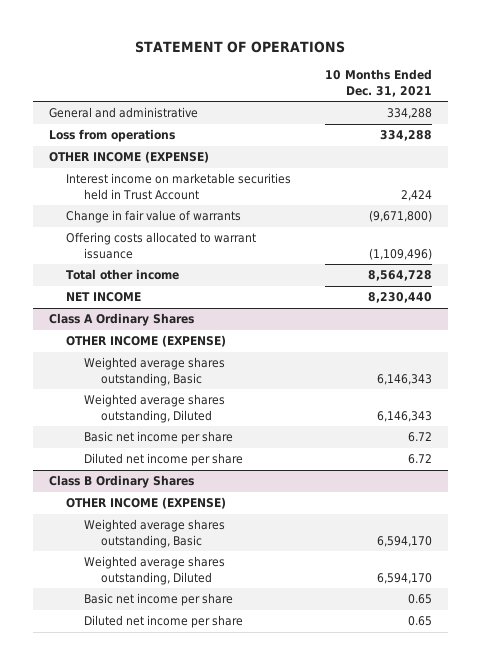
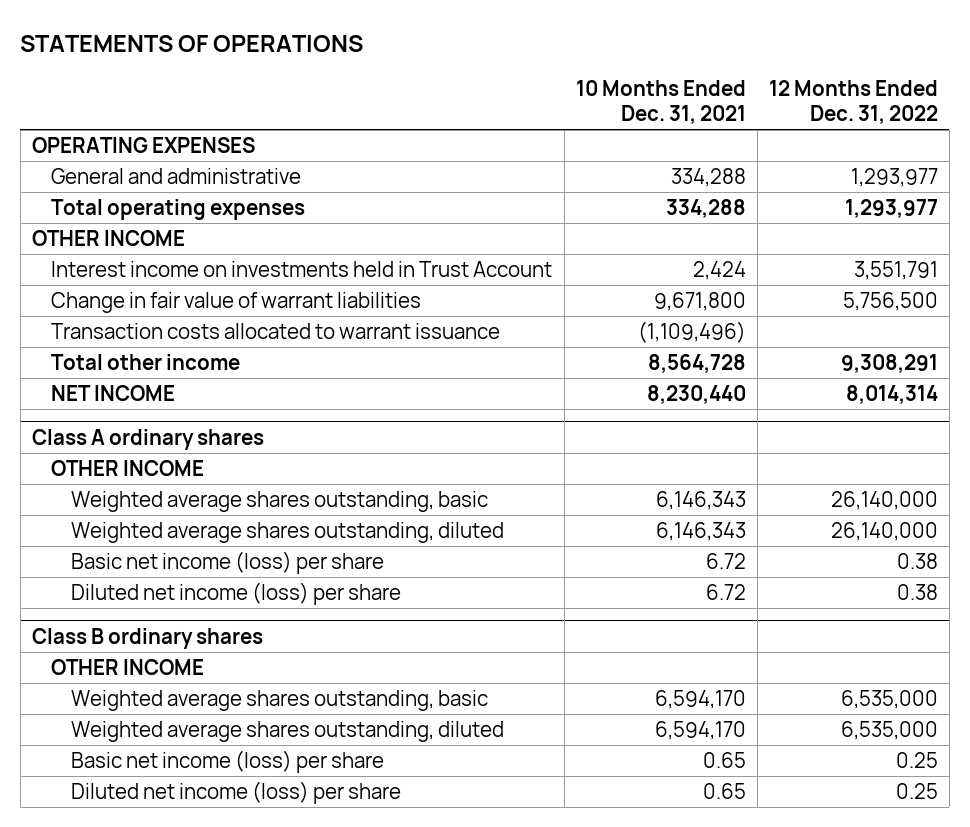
[135,40,346,53] STATEMENT OF OPERATIONS -> [20,35,364,53] STATEMENTS OF OPERATIONS
none -> [768,79,938,125] 12 Months Ended Dec. 31, 2022
none -> [32,136,256,153] OPERATING EXPENSES
[49,129,176,143] Loss from operations -> [51,198,306,220] Total operating expenses
[49,151,210,164] OTHER INCOME (EXPENSE) -> [32,229,186,246] OTHER INCOME
[66,173,292,200] Interest income on marketable securities held in Trust Account -> [51,260,553,277] Interest income on investments held in Trust Account
[66,210,242,224] Change in fair value of warrants -> [51,291,422,313] Change in fair value of warrant liabilities
[368,210,432,223] (9,671,800) -> [653,291,746,311] 9,671,800
[66,232,257,259] Offering costs allocated to warrant issuance -> [51,322,501,339] Transaction costs allocated to warrant issuance
[49,313,195,327] Class A Ordinary Shares -> [32,428,265,450] Class A ordinary shares
[66,335,227,348] OTHER INCOME (EXPENSE) -> [51,459,205,476] OTHER INCOME
[83,357,225,386] Weighted average shares outstanding, Basic -> [70,490,488,512] Weighted average shares outstanding, basic
[83,394,225,423] Weighted average shares outstanding, Diluted -> [70,521,504,543] Weighted average shares outstanding, diluted
[83,431,233,445] Basic net income per share -> [70,550,384,574] Basic net income (loss) per share
[83,453,243,467] Diluted net income per share -> [70,581,401,605] Diluted net income (loss) per share
[49,475,195,489] Class B Ordinary Shares -> [32,627,264,649] Class B ordinary shares
[66,497,227,510] OTHER INCOME (EXPENSE) -> [51,658,205,675] OTHER INCOME
[83,519,225,548] Weighted average shares outstanding, Basic -> [70,689,488,711] Weighted average shares outstanding, basic
[83,556,225,585] Weighted average shares outstanding, Diluted -> [70,720,504,742] Weighted average shares outstanding, diluted
[83,593,233,607] Basic net income per share -> [70,749,384,773] Basic net income (loss) per share
[83,615,243,629] Diluted net income per share -> [70,780,401,804] Diluted net income (loss) per share

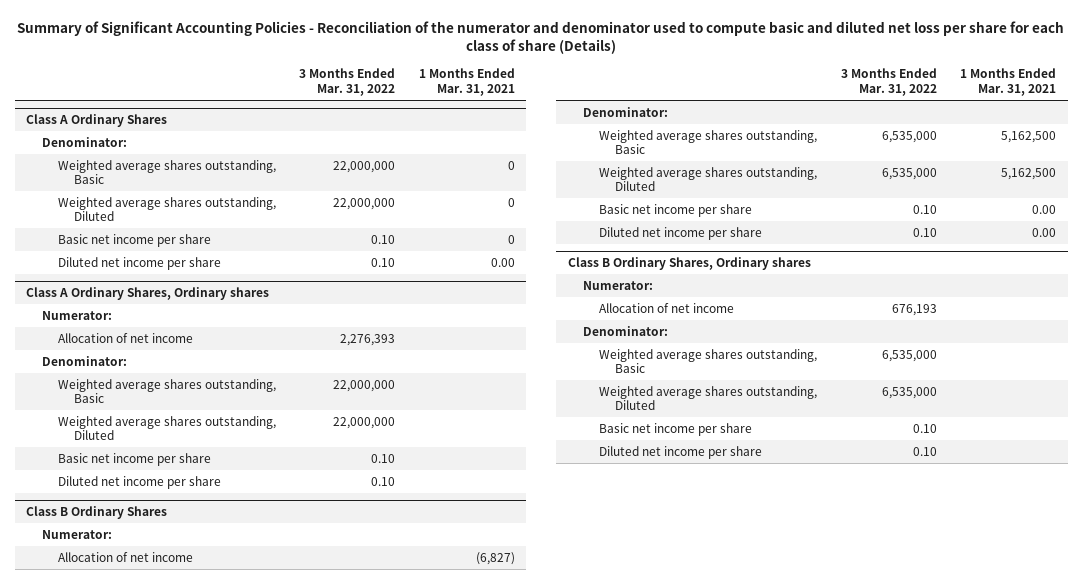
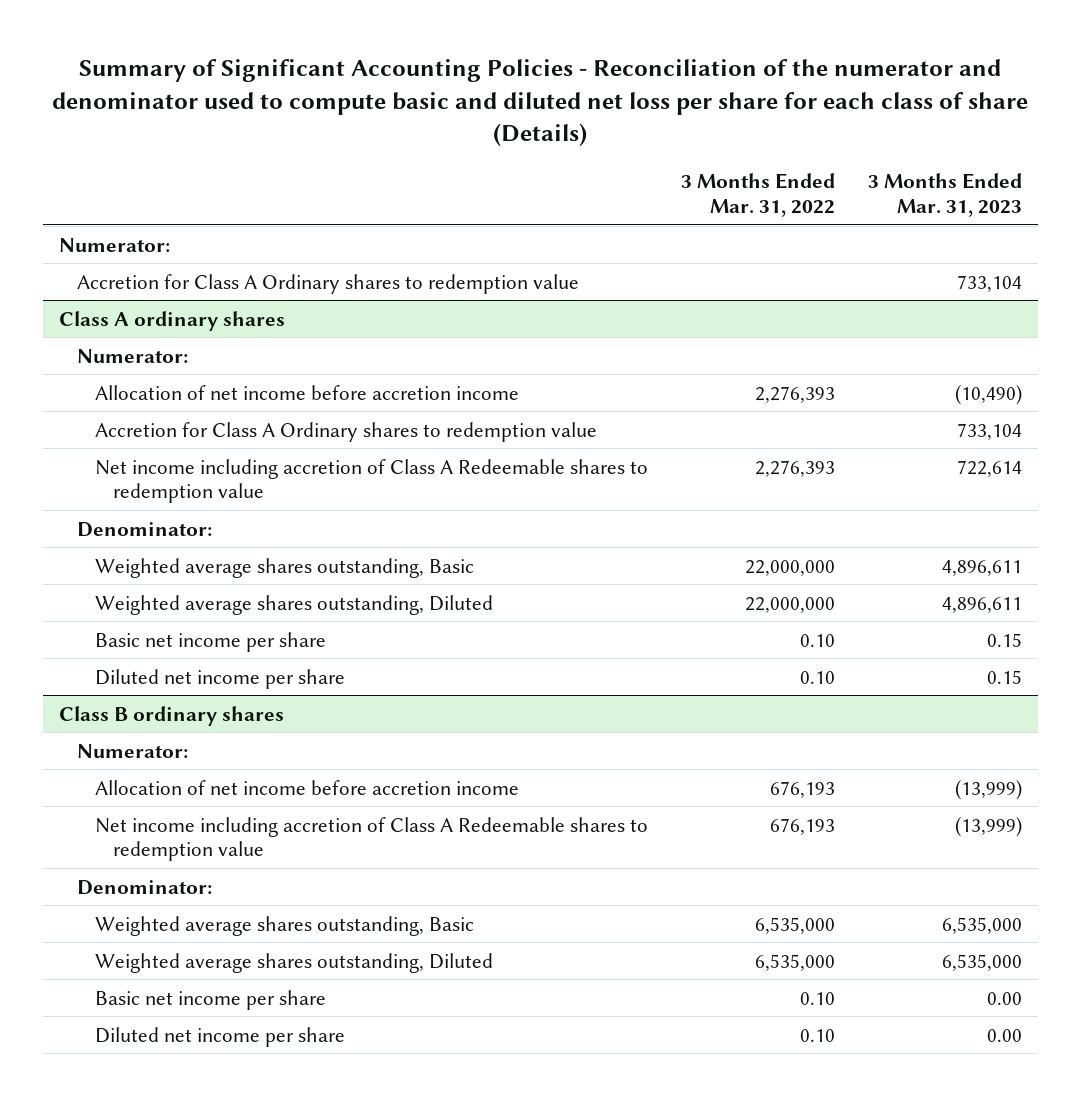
[418,68,515,97] 1 Months Ended Mar. 31, 2021 -> none
none -> [867,173,1022,217] 3 Months Ended Mar. 31, 2023
[26,113,168,127] Class A Ordinary Shares -> none
[42,136,128,147] Denominator: -> none
[57,159,276,185] Weighted average shares outstanding, Basic -> none
[57,196,276,222] Weighted average shares outstanding, Diluted -> none
[57,233,211,247] Basic net income per share -> none
[57,256,221,270] Diluted net income per share -> none
[26,286,270,300] Class A Ordinary Shares, Ordinary shares -> none
none -> [77,273,580,294] Accretion for Class A Ordinary shares to redemption value
none -> [59,310,286,331] Class A ordinary shares
none -> [77,348,189,363] Numerator:
[57,332,193,343] Allocation of net income -> [95,384,520,400] Allocation of net income before accretion income
none -> [95,421,598,442] Accretion for Class A Ordinary shares to redemption value
none -> [95,458,649,504] Net income including accretion of Class A Redeemable shares to redemption value
[42,529,113,539] Numerator: -> none
[57,551,193,562] Allocation of net income -> none
[583,106,669,117] Denominator: -> none
[599,129,818,155] Weighted average shares outstanding, Basic -> none
[599,166,818,192] Weighted average shares outstanding, Diluted -> none
[599,203,753,217] Basic net income per share -> none
[599,226,763,240] Diluted net income per share -> none
[567,256,811,270] Class B Ordinary Shares, Ordinary shares -> none
[26,505,168,519] Class B Ordinary Shares -> [59,705,285,726] Class B ordinary shares
[599,302,735,313] Allocation of net income -> [95,779,520,795] Allocation of net income before accretion income
none -> [95,816,649,862] Net income including accretion of Class A Redeemable shares to redemption value

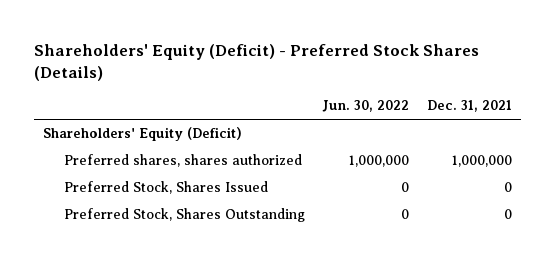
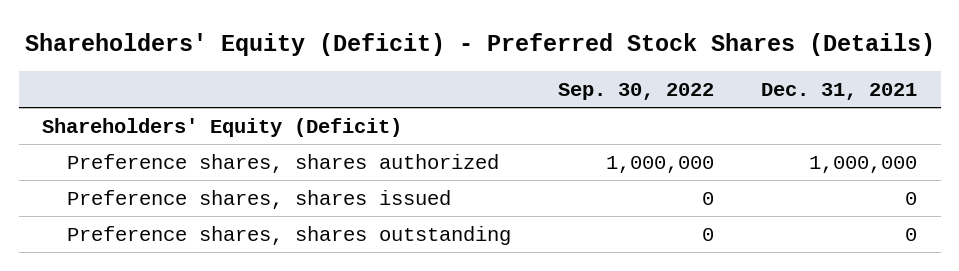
[321,100,409,113] Jun. 30, 2022 -> none
none -> [557,82,714,100] Sep. 30, 2022
[63,154,302,168] Preferred shares, shares authorized -> [66,153,499,173] Preference shares, shares authorized
[63,181,268,195] Preferred Stock, Shares Issued -> [66,189,451,209] Preference shares, shares issued
[63,208,305,223] Preferred Stock, Shares Outstanding -> [66,225,511,245] Preference shares, shares outstanding

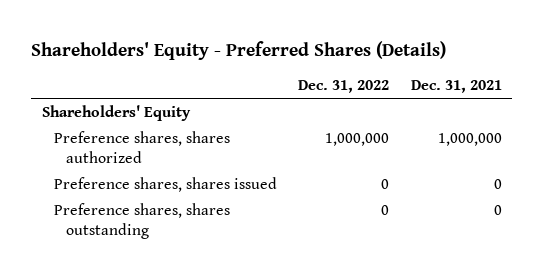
[24,32,935,56] Shareholders' Equity (Deficit) - Preferred Stock Shares (Details) -> [31,41,447,61] Shareholders' Equity - Preferred Shares (Details)
[557,82,714,100] Sep. 30, 2022 -> none
none -> [298,80,390,94] Dec. 31, 2022
[42,117,403,137] Shareholders' Equity (Deficit) -> [41,104,191,121] Shareholders' Equity

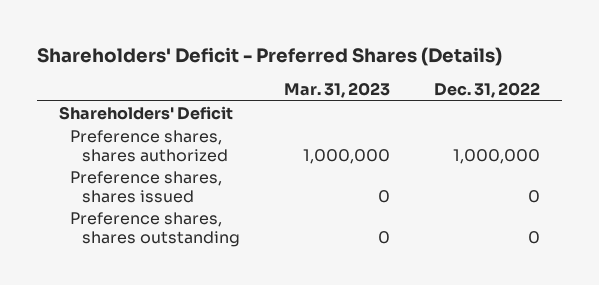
[31,41,447,61] Shareholders' Equity - Preferred Shares (Details) -> [37,46,503,66] Shareholders' Deficit - Preferred Shares (Details)
[410,80,502,94] Dec. 31, 2021 -> none
none -> [283,82,390,99] Mar. 31, 2023
[41,104,191,121] Shareholders' Equity -> [59,106,234,121] Shareholders' Deficit

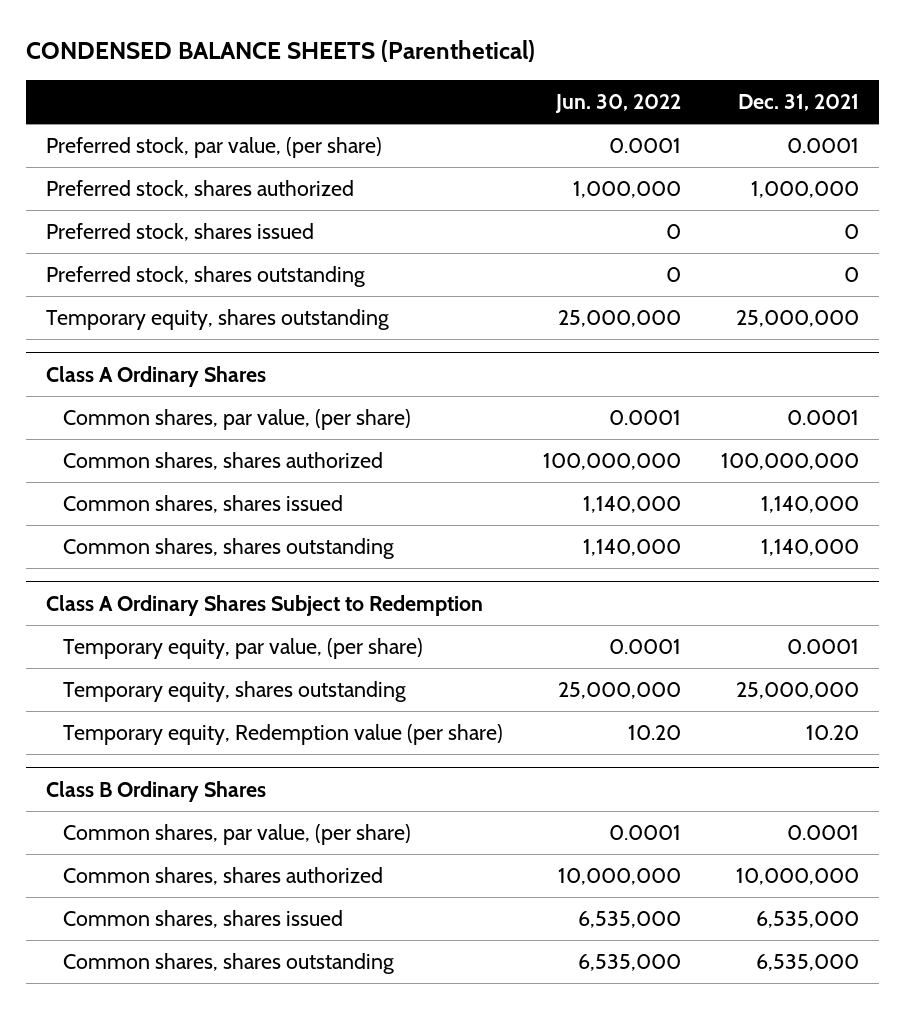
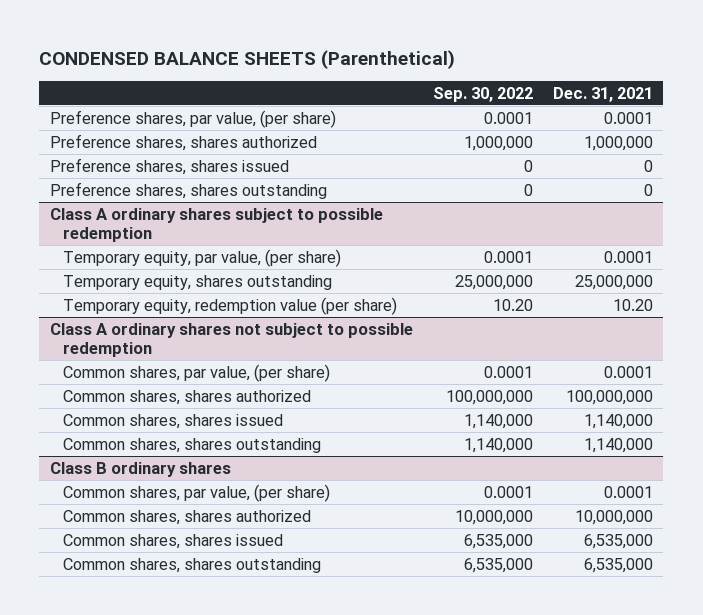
[555,94,682,114] Jun. 30, 2022 -> none
none -> [432,86,533,102] Sep. 30, 2022
[45,137,382,159] Preferred stock, par value, (per share) -> [49,109,336,128] Preference shares, par value, (per share)
[45,180,354,199] Preferred stock, shares authorized -> [49,133,317,151] Preference shares, shares authorized
[45,223,314,242] Preferred stock, shares issued -> [49,157,289,175] Preference shares, shares issued
[45,266,365,288] Preferred stock, shares outstanding -> [49,181,327,199] Preference shares, shares outstanding
none -> [49,207,383,242] Class A ordinary shares subject to possible redemption
none -> [63,248,342,267] Temporary equity, par value, (per share)
[45,365,266,387] Class A Ordinary Shares -> none
none -> [63,296,398,315] Temporary equity, redemption value (per share)
none -> [49,322,413,357] Class A ordinary shares not subject to possible redemption
[45,594,483,616] Class A Ordinary Shares Subject to Redemption -> none
[63,638,424,660] Temporary equity, par value, (per share) -> none
[63,681,407,703] Temporary equity, shares outstanding -> none
[63,724,504,746] Temporary equity, Redemption value (per share) -> none
[45,780,266,802] Class B Ordinary Shares -> [49,461,231,477] Class B ordinary shares

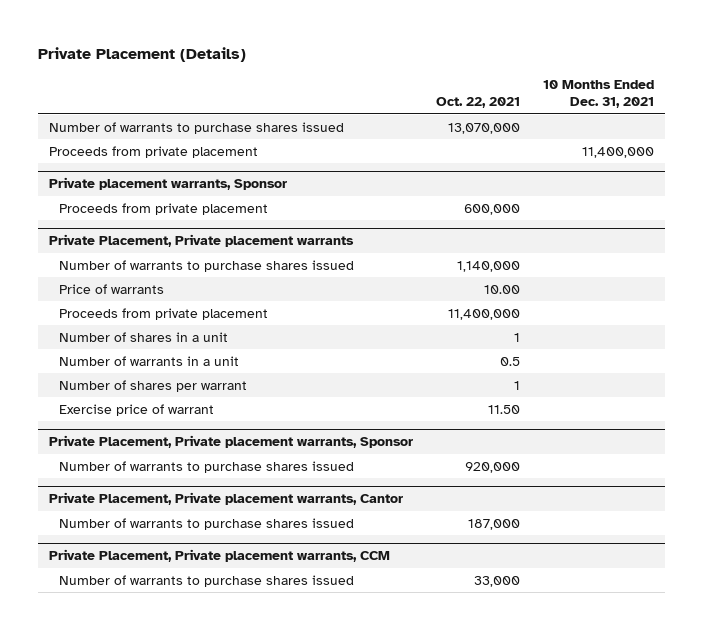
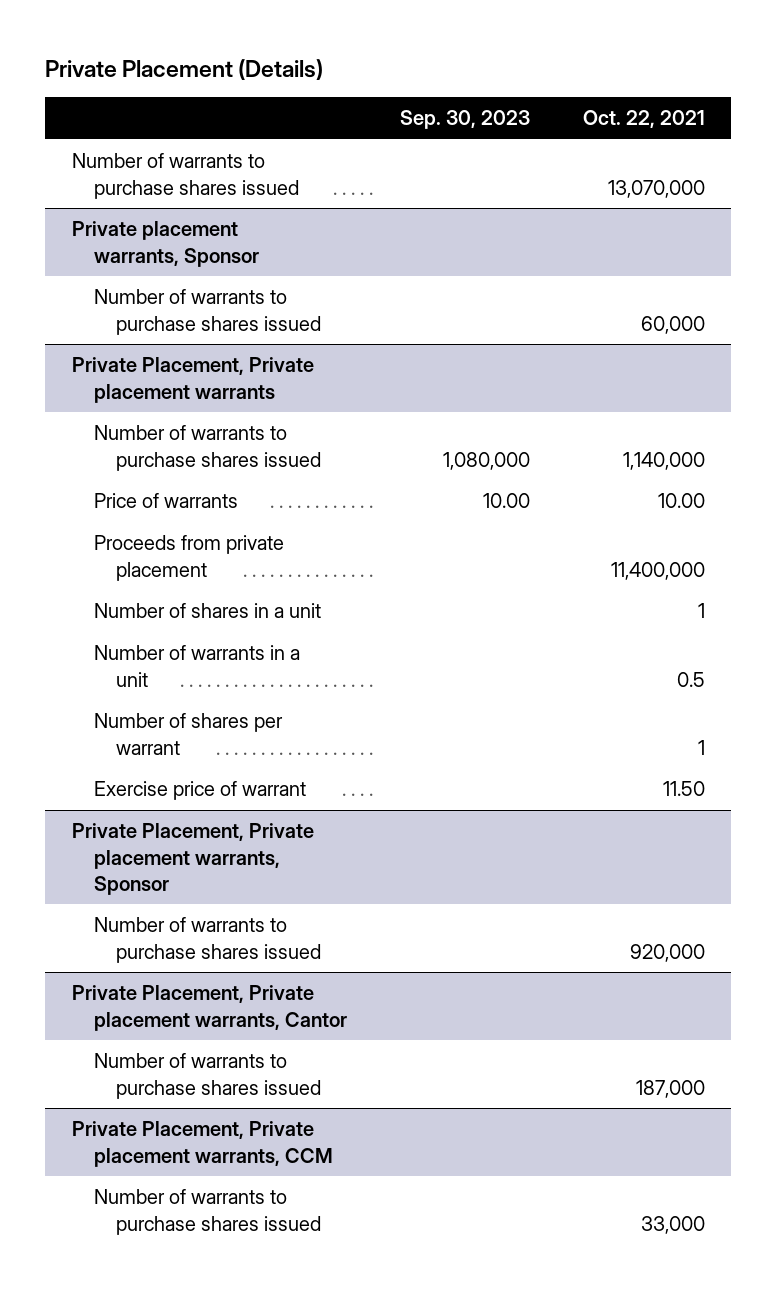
[542,79,654,109] 10 Months Ended Dec. 31, 2021 -> none
none -> [399,110,530,130] Sep. 30, 2023
[49,145,259,158] Proceeds from private placement -> none
[59,202,269,215] Proceeds from private placement -> none
none -> [93,289,321,335] Number of warrants to purchase shares issued

